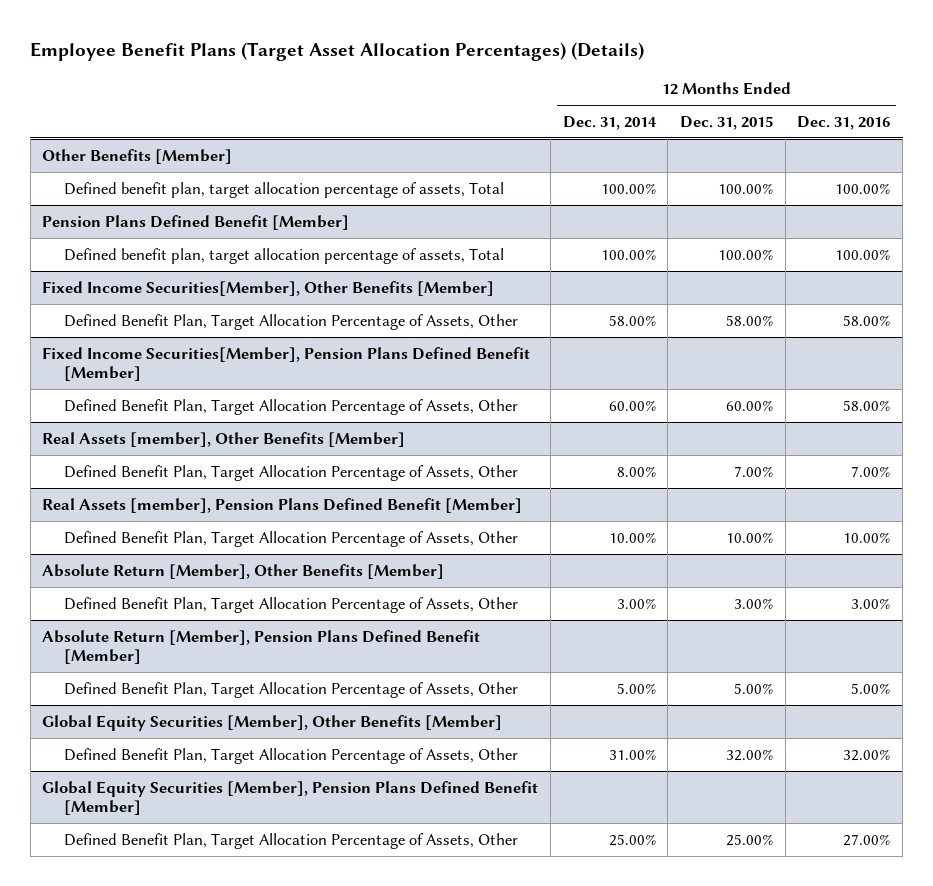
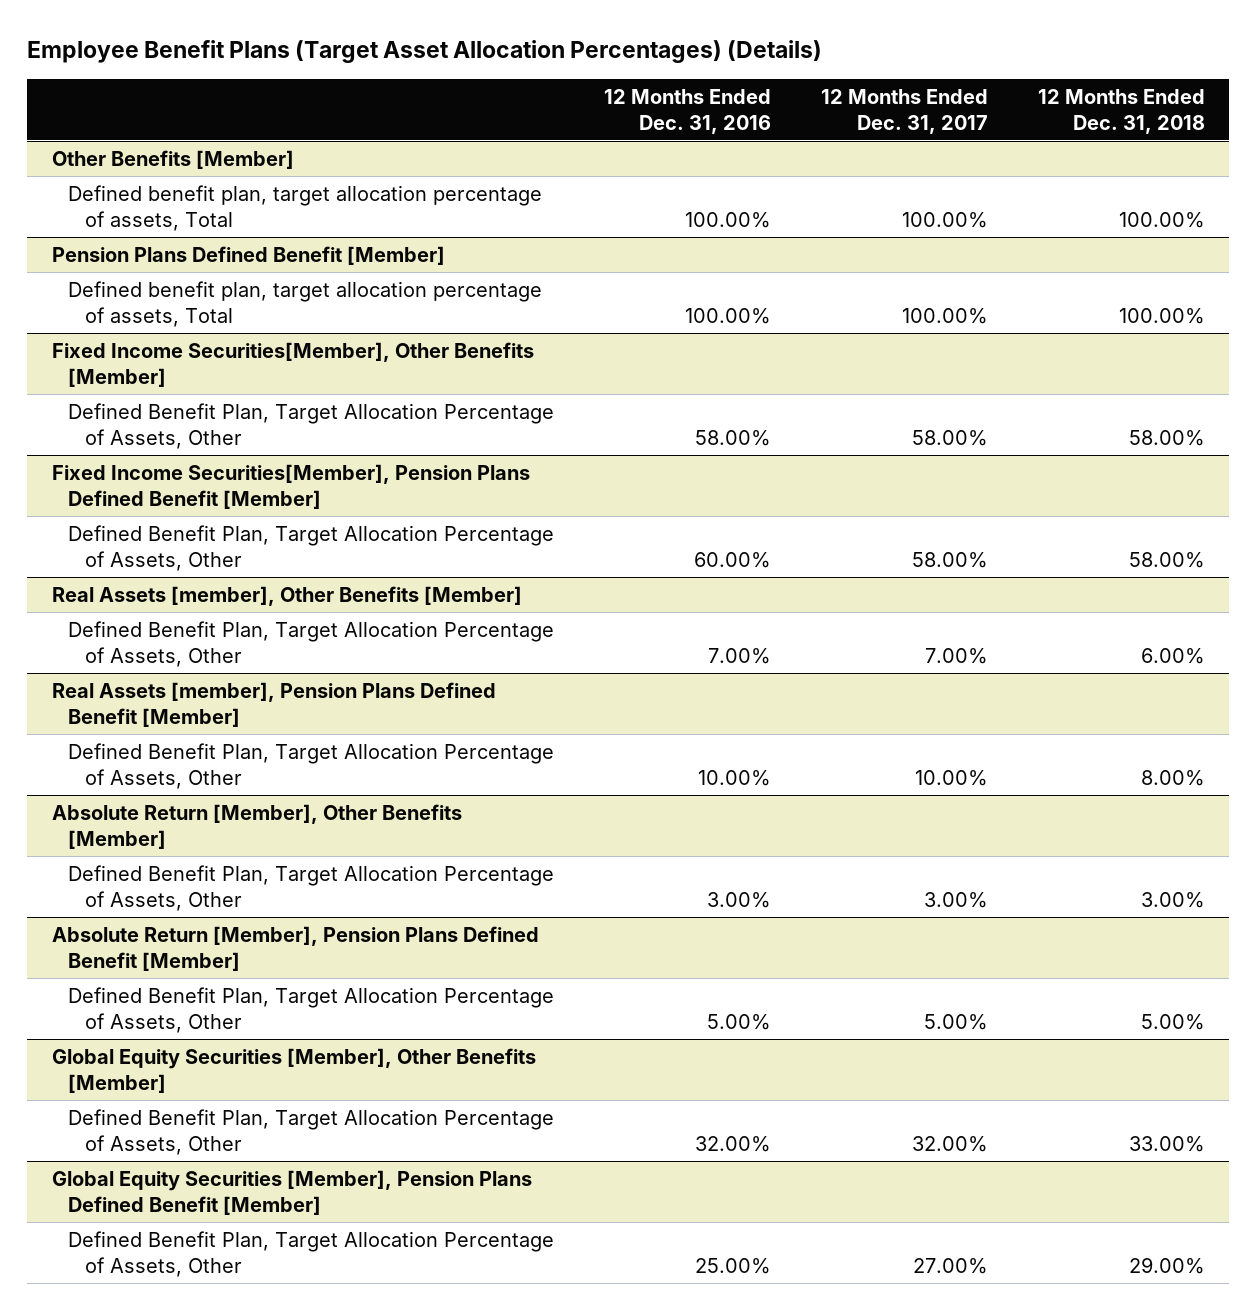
[562,115,657,130] Dec. 31, 2014 -> none
[680,115,774,130] Dec. 31, 2015 -> none
none -> [820,88,988,134] 12 Months Ended Dec. 31, 2017
none -> [1037,88,1205,134] 12 Months Ended Dec. 31, 2018
[843,399,891,411] 58.00% -> [694,552,772,569] 60.00%
[843,833,891,846] 27.00% -> [695,1258,772,1275] 25.00%

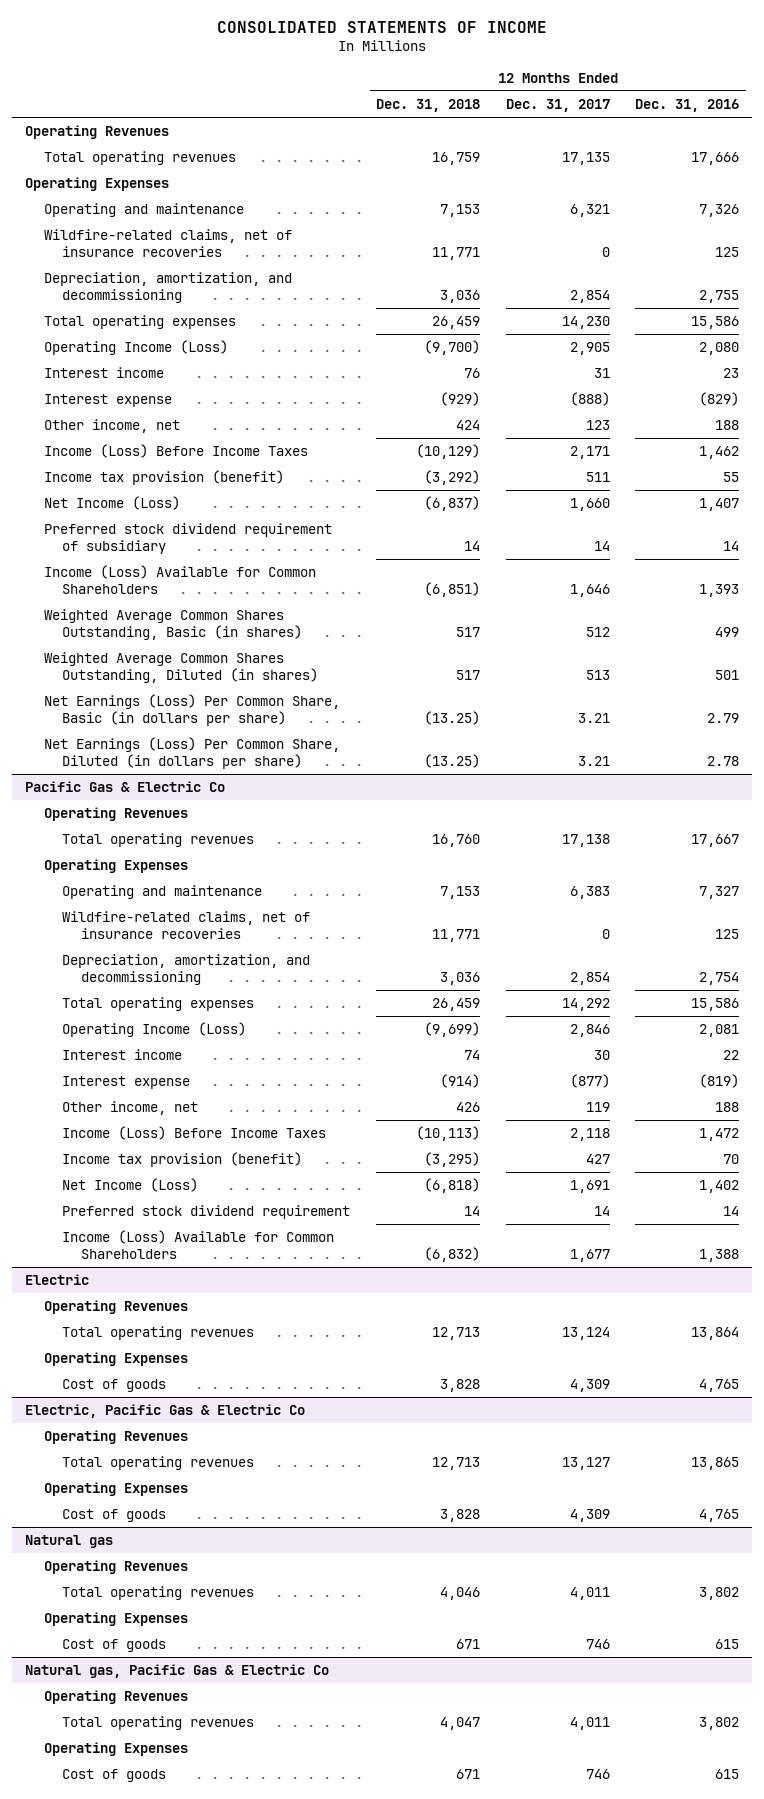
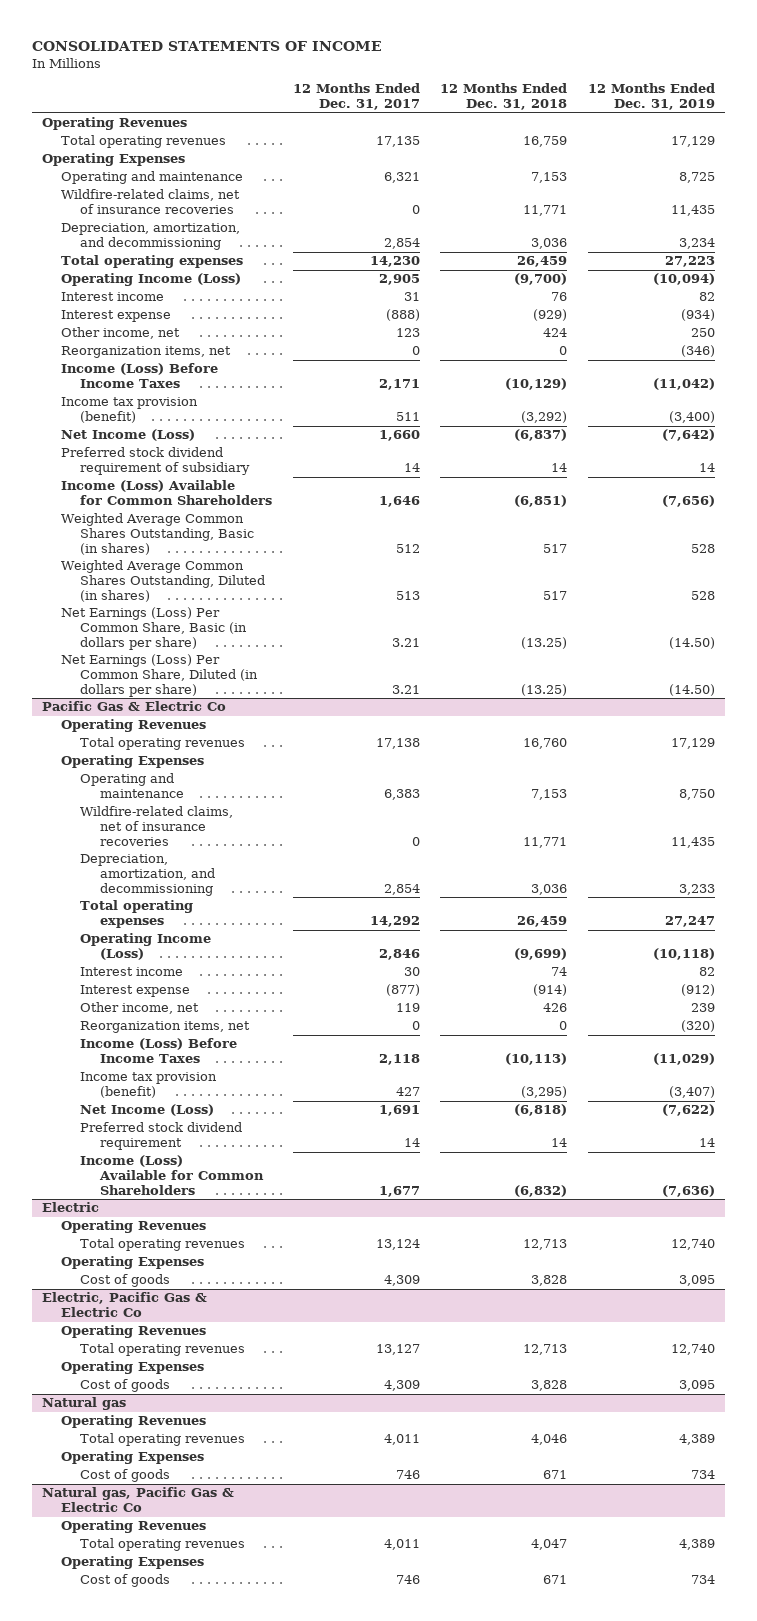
[635,98,740,112] Dec. 31, 2016 -> none
none -> [587,83,715,111] 12 Months Ended Dec. 31, 2019
none -> [61,346,232,359] Reorganization items, net
none -> [80,1021,251,1034] Reorganization items, net

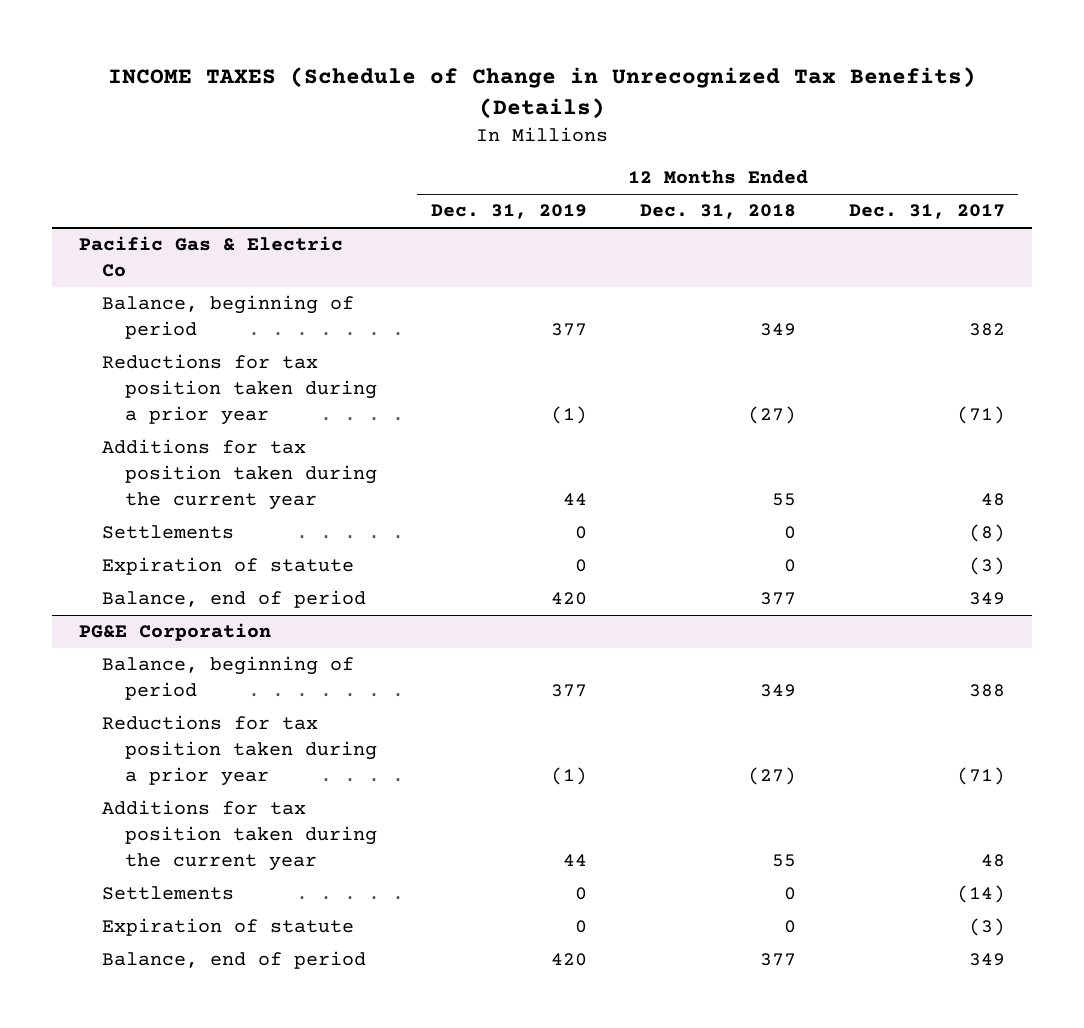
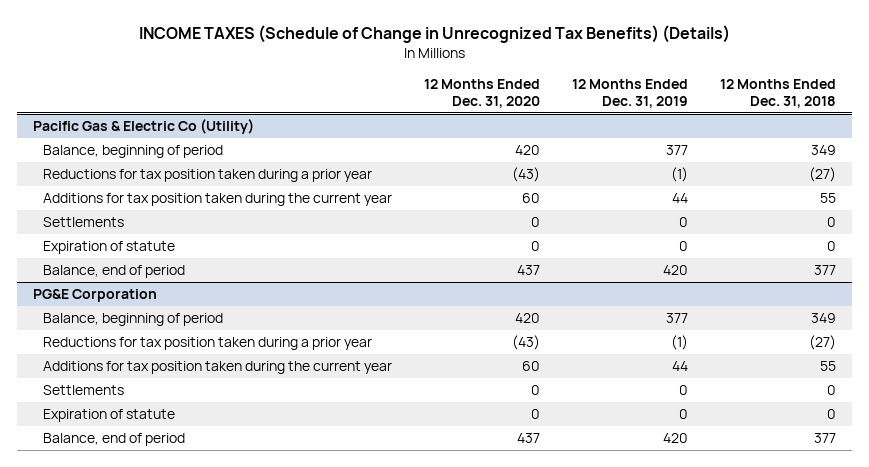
[848,204,1005,220] Dec. 31, 2017 -> none
none -> [424,79,541,108] 12 Months Ended Dec. 31, 2020
[78,236,343,278] Pacific Gas & Electric Co -> [33,119,255,135] Pacific Gas & Electric Co (Utility)

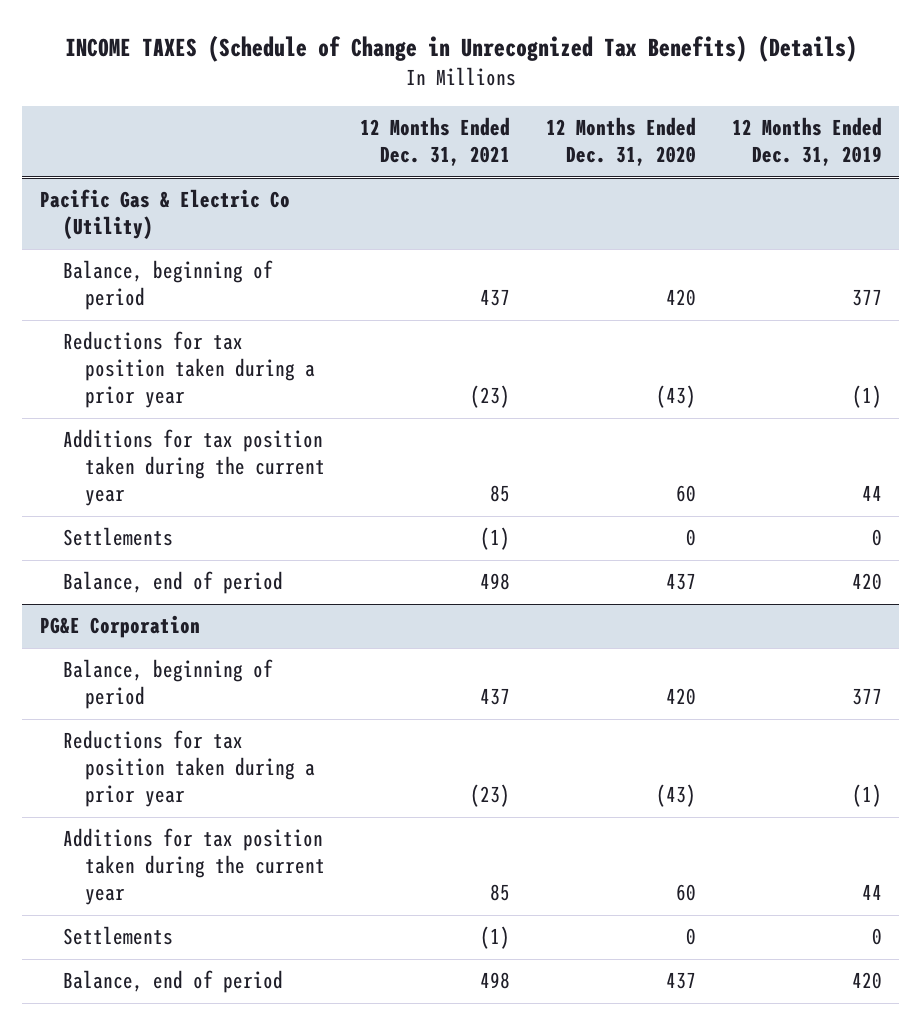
[720,79,837,108] 12 Months Ended Dec. 31, 2018 -> none
none -> [360,117,511,167] 12 Months Ended Dec. 31, 2021
[43,241,176,255] Expiration of statute -> none
[43,409,176,423] Expiration of statute -> none

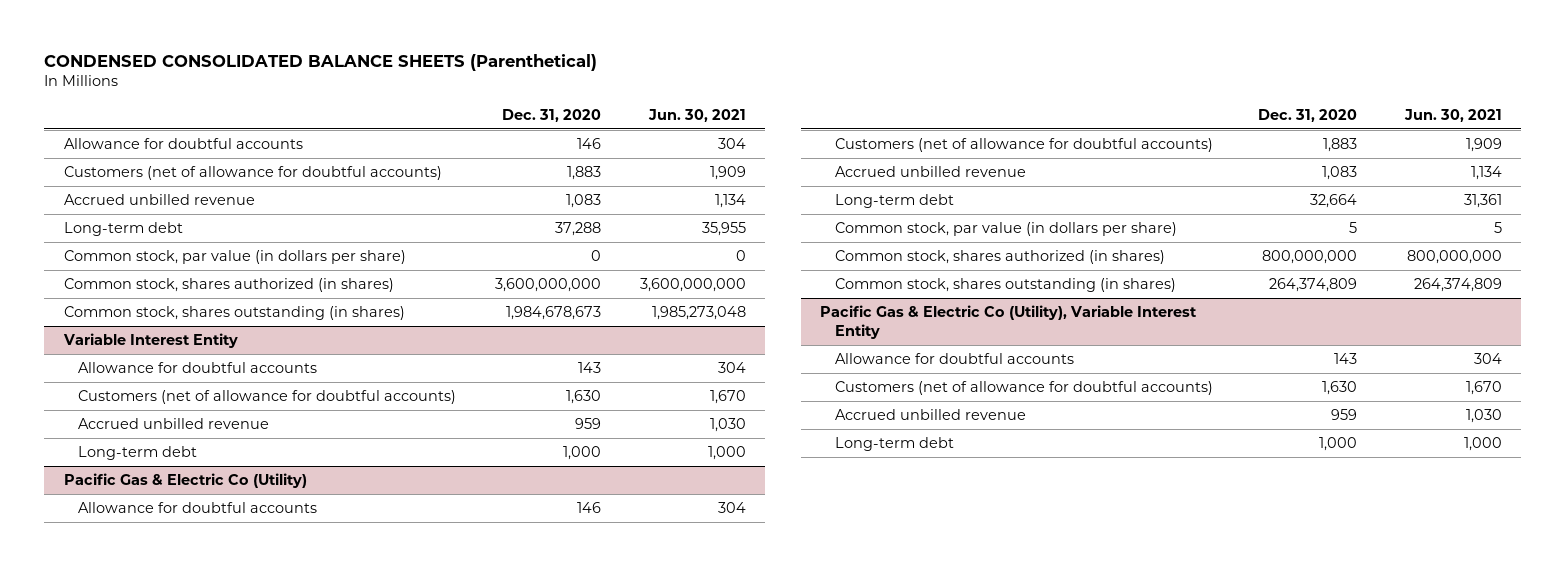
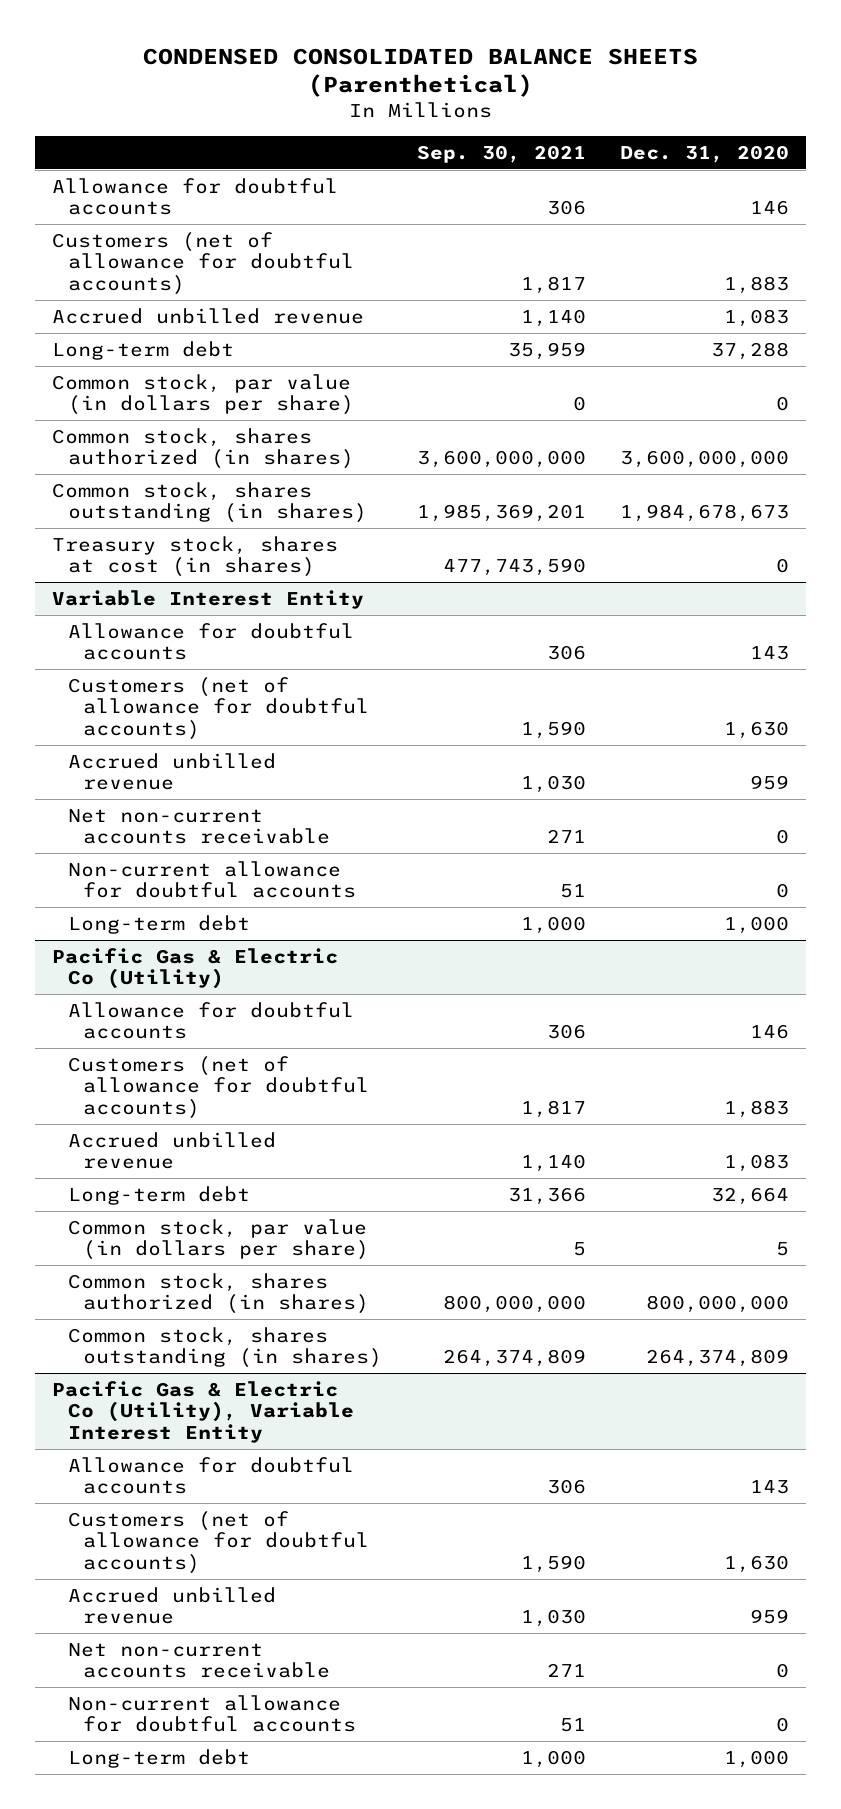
[647,108,746,122] Jun. 30, 2021 -> none
none -> [416,144,586,163] Sep. 30, 2021
none -> [52,535,339,578] Treasury stock, shares at cost (in shares)
none -> [67,808,331,845] Net non-current accounts receivable
none -> [67,860,357,899] Non-current allowance for doubtful accounts
none -> [67,1642,331,1679] Net non-current accounts receivable
none -> [67,1694,357,1733] Non-current allowance for doubtful accounts

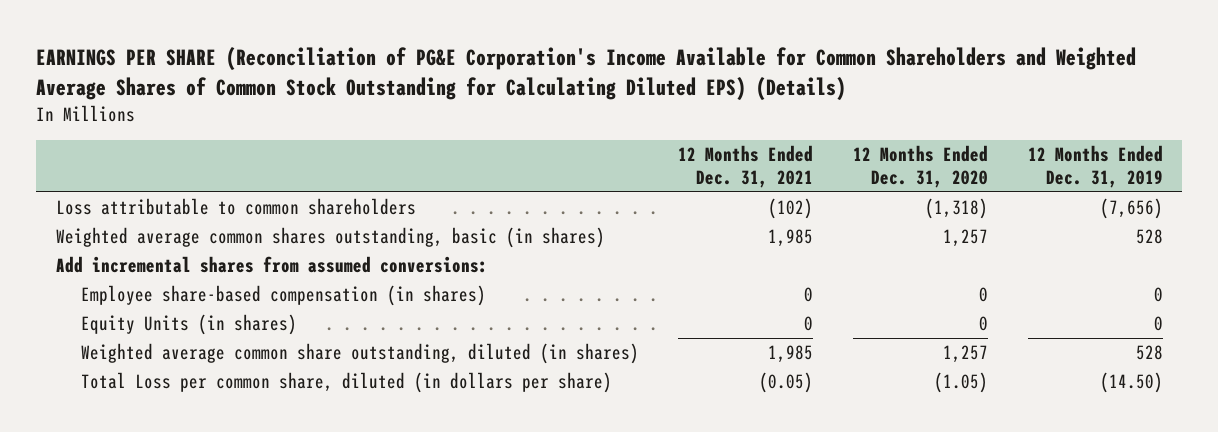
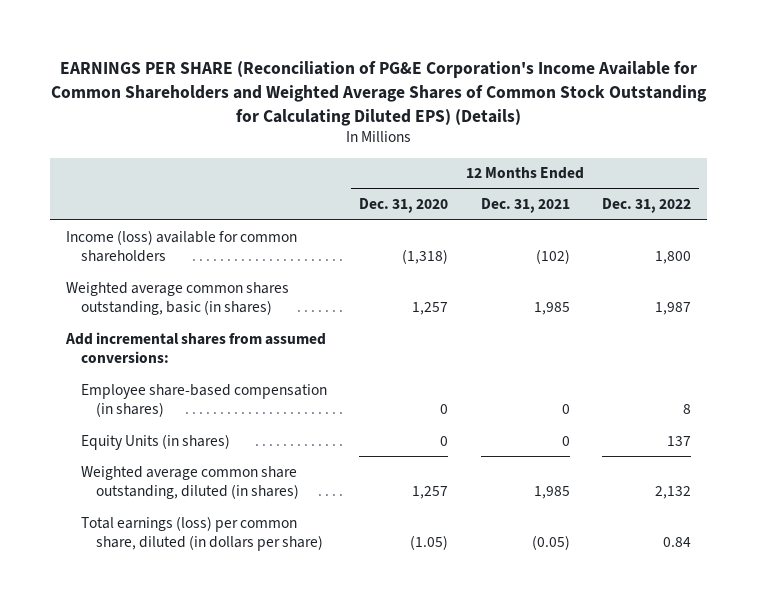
[1027,144,1163,188] 12 Months Ended Dec. 31, 2019 -> none
none -> [602,198,692,214] Dec. 31, 2022
[55,198,416,216] Loss attributable to common shareholders -> [66,229,298,263] Income (loss) available for common shareholders
[80,372,612,394] Total Loss per common share, diluted (in dollars per share) -> [81,515,323,552] Total earnings (loss) per common share, diluted (in dollars per share)

